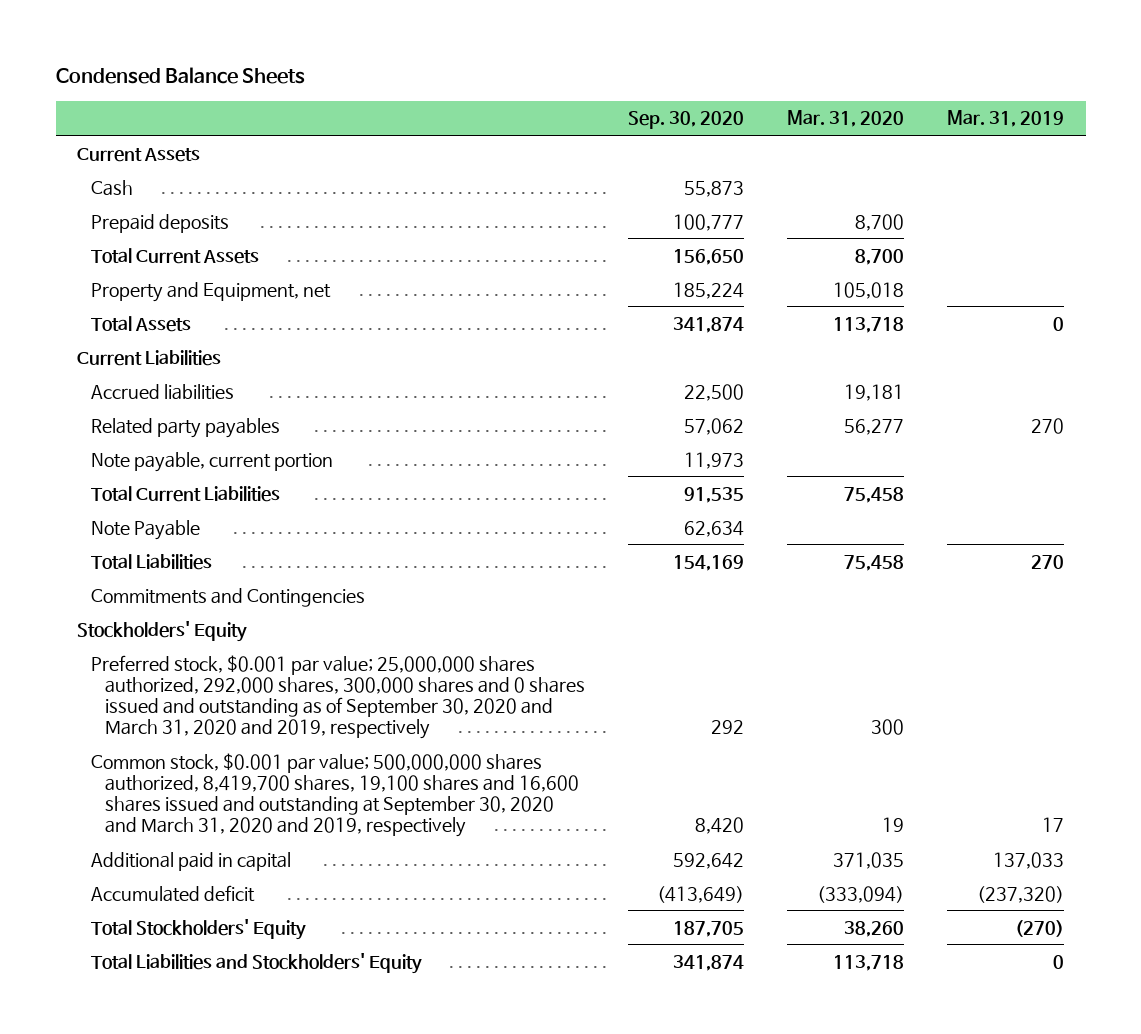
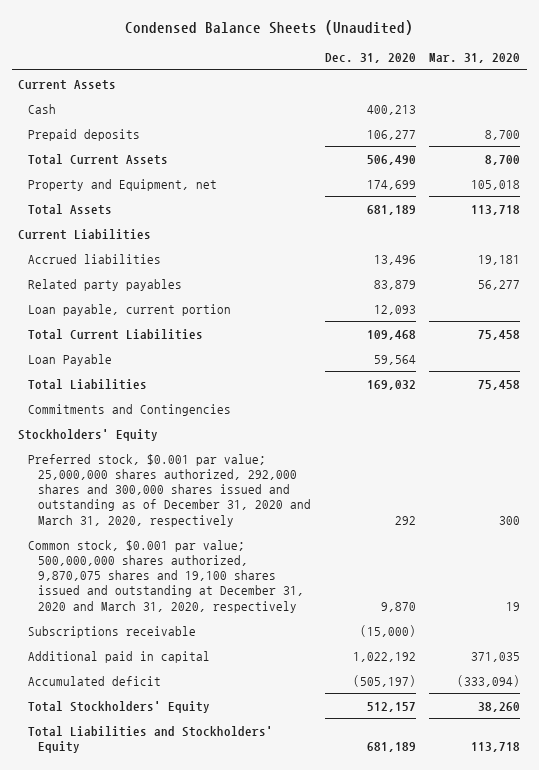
[55,67,305,85] Condensed Balance Sheets -> [125,19,414,35] Condensed Balance Sheets (Unaudited)
[628,111,745,130] Sep. 30, 2020 -> none
[947,110,1065,128] Mar. 31, 2019 -> none
none -> [324,53,416,64] Dec. 31, 2020
[91,451,334,472] Note payable, current portion -> [28,303,232,316] Loan payable, current portion
[91,519,201,540] Note Payable -> [28,353,113,366] Loan Payable
[91,654,586,740] Preferred stock, $0.001 par value; 25,000,000 shares authorized, 292,000 shares, 300,000 shares and 0 shares issued and outstanding as of September 30, 2020 and March 31, 2020 and 2019, respectively -> [28,453,312,527] Preferred stock, $0.001 par value; 25,000,000 shares authorized, 292,000 shares and 300,000 shares issued and outstanding as of December 31, 2020 and March 31, 2020, respectively
[91,752,580,838] Common stock, $0.001 par value; 500,000,000 shares authorized, 8,419,700 shares, 19,100 shares and 16,600 shares issued and outstanding at September 30, 2020 and March 31, 2020 and 2019, respectively -> [28,539,305,613] Common stock, $0.001 par value; 500,000,000 shares authorized, 9,870,075 shares and 19,100 shares issued and outstanding at December 31, 2020 and March 31, 2020, respectively
none -> [28,625,197,638] Subscriptions receivable

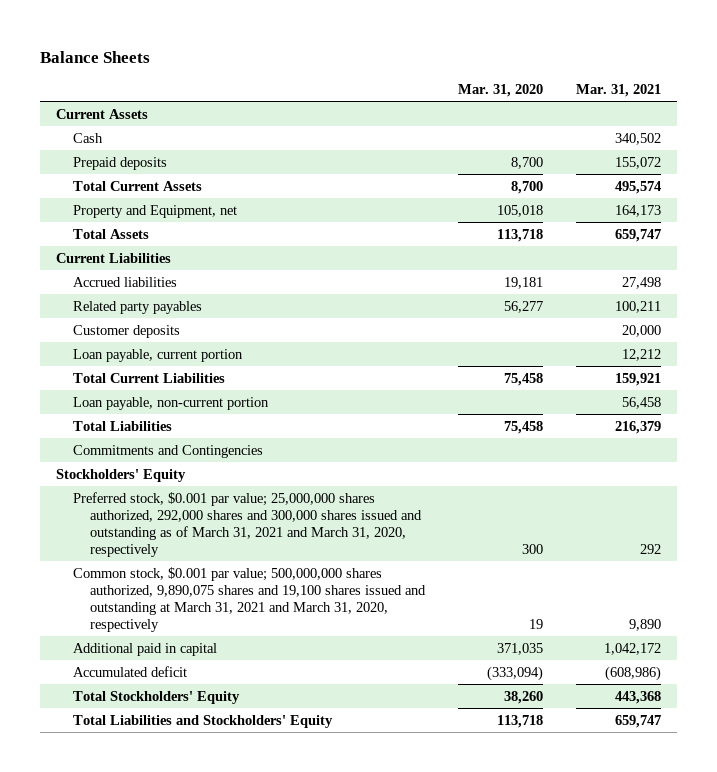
[125,19,414,35] Condensed Balance Sheets (Unaudited) -> [39,50,150,63] Balance Sheets
[324,53,416,64] Dec. 31, 2020 -> none
none -> [575,84,661,98] Mar. 31, 2021
none -> [73,324,181,338] Customer deposits
[28,353,113,366] Loan Payable -> none
none -> [73,396,270,410] Loan payable, non-current portion
[28,625,197,638] Subscriptions receivable -> none
[28,453,312,527] Preferred stock, $0.001 par value; 25,000,000 shares authorized, 292,000 shares and 300,000 shares issued and outstanding as of December 31, 2020 and March 31, 2020, respectively -> [73,491,423,557] Preferred stock, $0.001 par value; 25,000,000 shares authorized, 292,000 shares and 300,000 shares issued and outstanding as of March 31, 2021 and March 31, 2020, respectively
[28,539,305,613] Common stock, $0.001 par value; 500,000,000 shares authorized, 9,870,075 shares and 19,100 shares issued and outstanding at December 31, 2020 and March 31, 2020, respectively -> [73,566,427,632] Common stock, $0.001 par value; 500,000,000 shares authorized, 9,890,075 shares and 19,100 shares issued and outstanding at March 31, 2021 and March 31, 2020, respectively

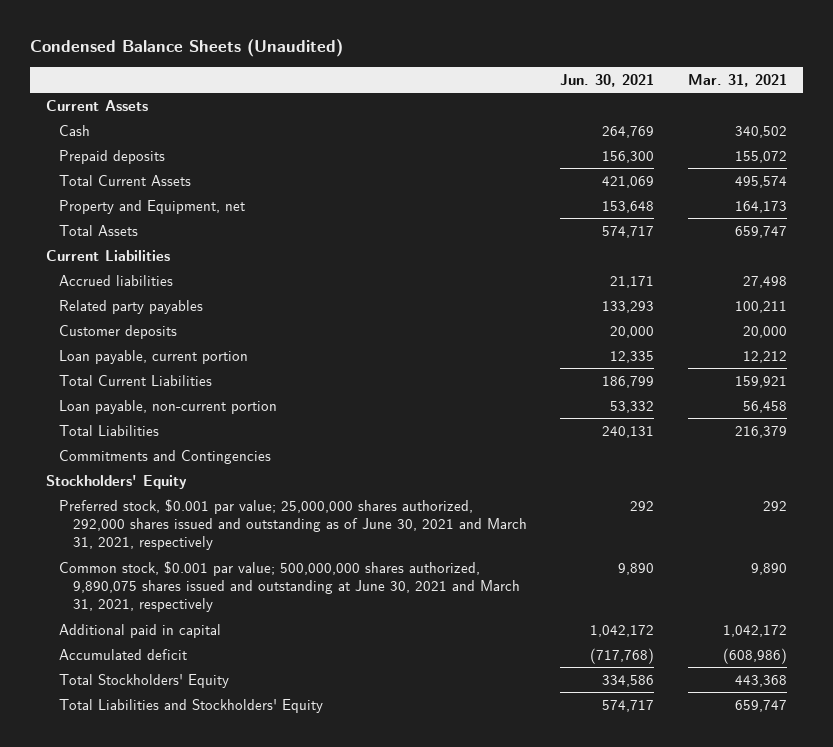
[39,50,150,63] Balance Sheets -> [29,39,343,58] Condensed Balance Sheets (Unaudited)
[458,84,544,98] Mar. 31, 2020 -> none
none -> [560,73,655,87] Jun. 30, 2021
[73,491,423,557] Preferred stock, $0.001 par value; 25,000,000 shares authorized, 292,000 shares and 300,000 shares issued and outstanding as of March 31, 2021 and March 31, 2020, respectively -> [59,498,527,551] Preferred stock, $0.001 par value; 25,000,000 shares authorized, 292,000 shares issued and outstanding as of June 30, 2021 and March 31, 2021, respectively
[73,566,427,632] Common stock, $0.001 par value; 500,000,000 shares authorized, 9,890,075 shares and 19,100 shares issued and outstanding at March 31, 2021 and March 31, 2020, respectively -> [59,560,520,613] Common stock, $0.001 par value; 500,000,000 shares authorized, 9,890,075 shares issued and outstanding at June 30, 2021 and March 31, 2021, respectively

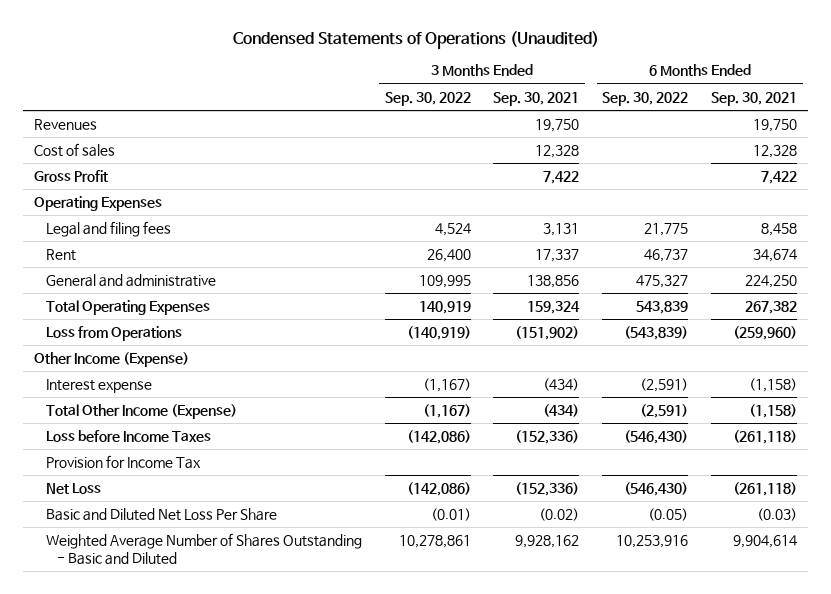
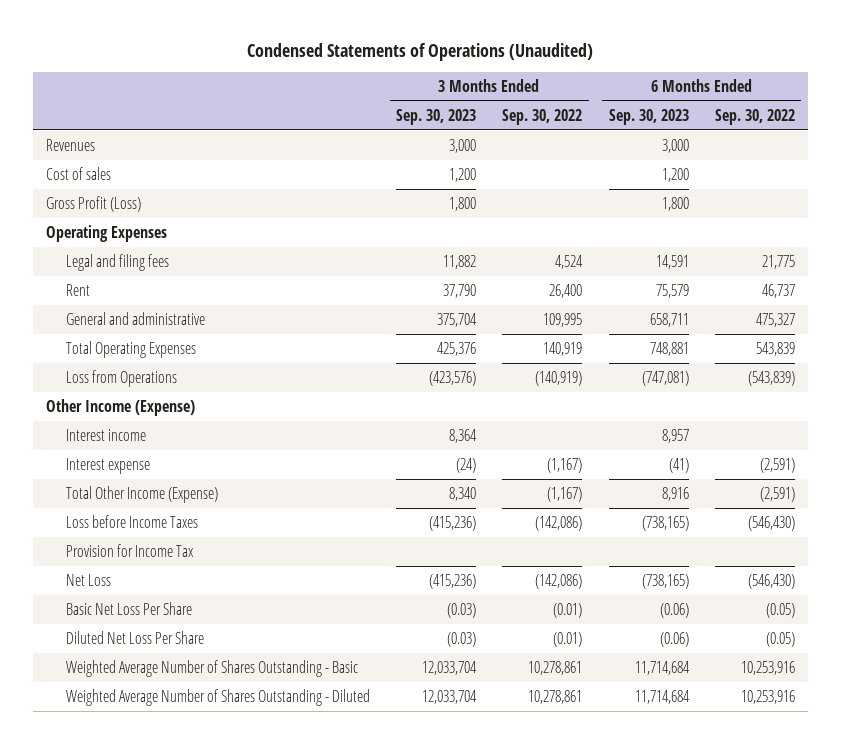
[493,91,580,106] Sep. 30, 2021 -> none
[710,91,797,106] Sep. 30, 2021 -> none
none -> [396,108,477,125] Sep. 30, 2023
none -> [608,108,689,125] Sep. 30, 2023
[34,170,109,183] Gross Profit -> [45,195,141,212] Gross Profit (Loss)
none -> [66,428,147,441] Interest income
[45,508,277,522] Basic and Diluted Net Loss Per Share -> [66,601,193,615] Basic Net Loss Per Share
none -> [66,630,205,644] Diluted Net Loss Per Share
[45,533,362,565] Weighted Average Number of Shares Outstanding - Basic and Diluted -> [66,659,359,677] Weighted Average Number of Shares Outstanding - Basic
none -> [66,688,371,706] Weighted Average Number of Shares Outstanding - Diluted

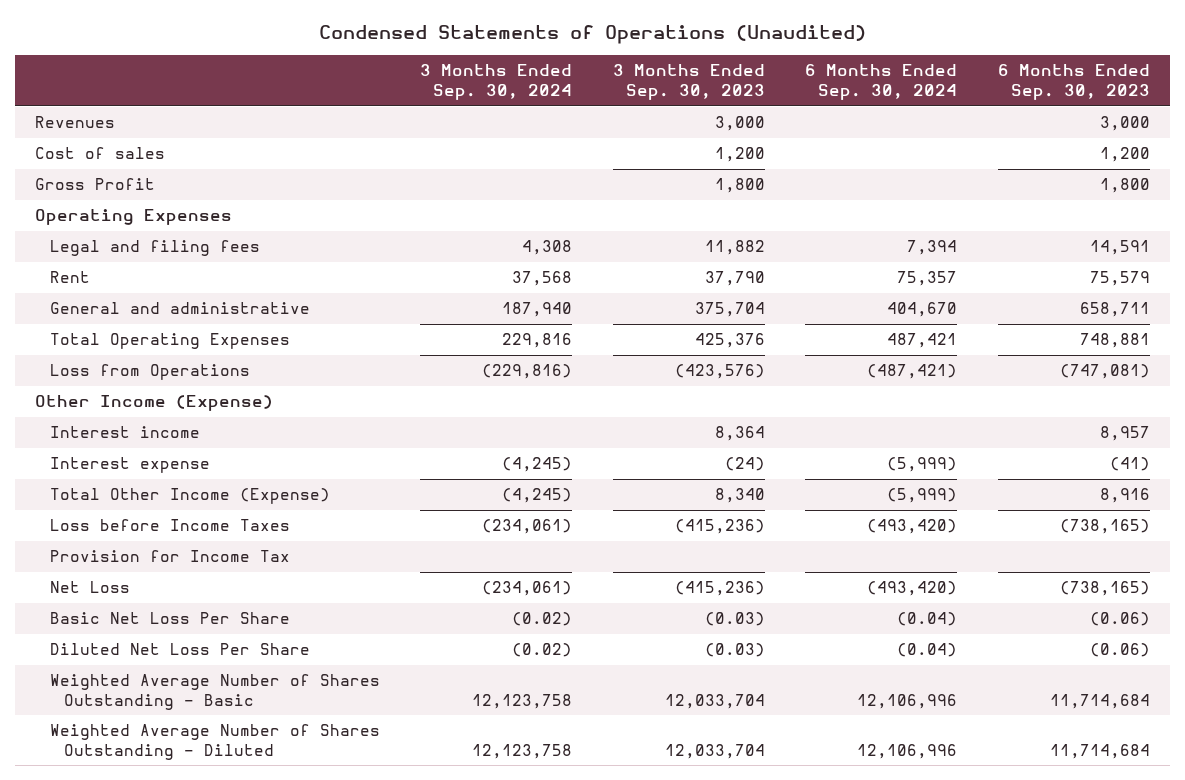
[502,108,583,125] Sep. 30, 2022 -> none
[714,108,795,125] Sep. 30, 2022 -> none
none -> [420,64,573,101] 3 Months Ended Sep. 30, 2024
none -> [805,64,958,101] 6 Months Ended Sep. 30, 2024
[45,195,141,212] Gross Profit (Loss) -> [35,178,156,191] Gross Profit

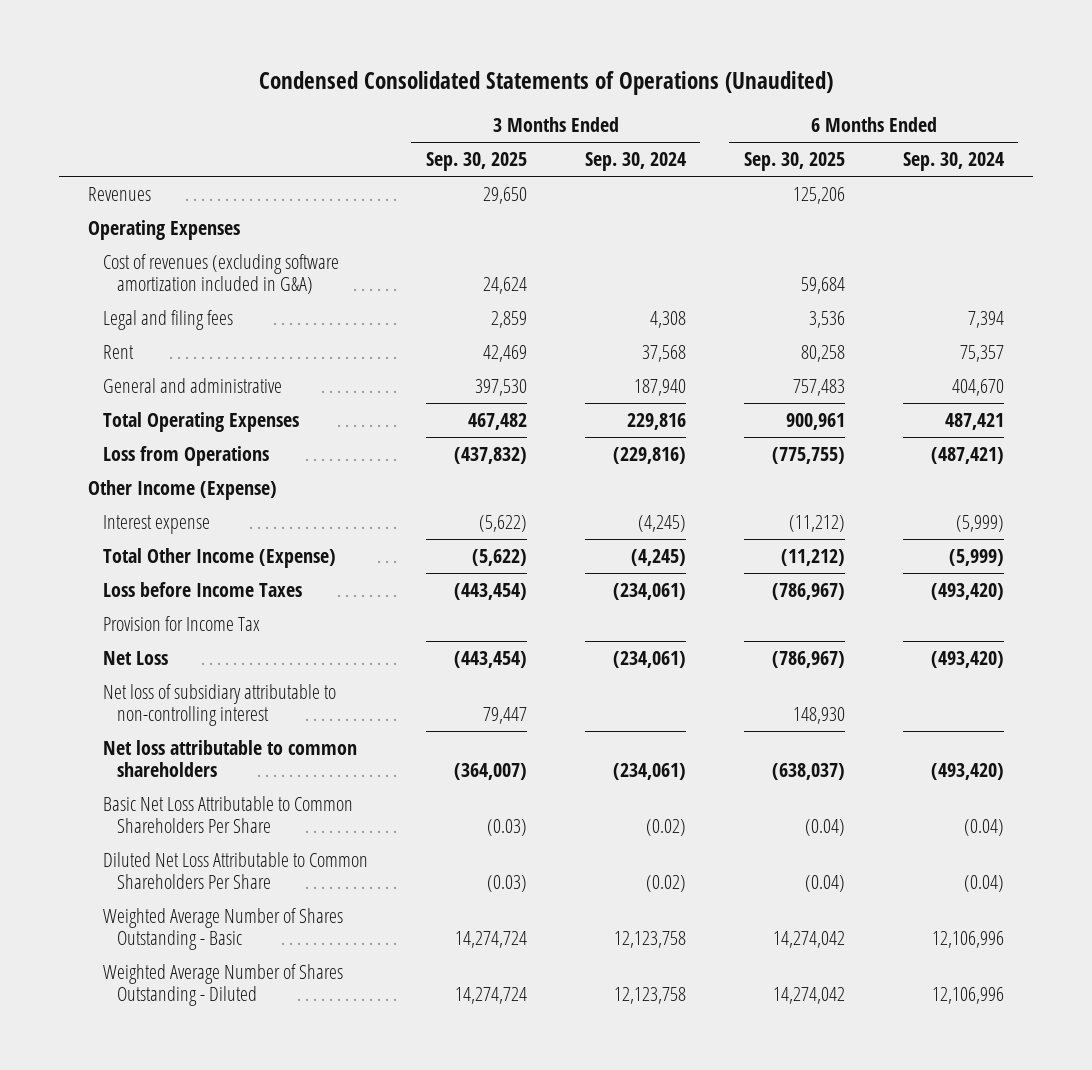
[318,25,866,45] Condensed Statements of Operations (Unaudited) -> [259,71,834,96] Condensed Consolidated Statements of Operations (Unaudited)
[612,64,765,101] 3 Months Ended Sep. 30, 2023 -> none
[997,64,1150,101] 6 Months Ended Sep. 30, 2023 -> none
none -> [425,152,527,172] Sep. 30, 2025
none -> [743,152,845,172] Sep. 30, 2025
[35,147,166,160] Cost of sales -> none
[35,178,156,191] Gross Profit -> none
none -> [102,253,339,295] Cost of revenues (excluding software amortization included in G&A)
[49,426,200,439] Interest income -> none
none -> [102,683,336,727] Net loss of subsidiary attributable to non-controlling interest
none -> [102,739,357,778] Net loss attributable to common shareholders
[49,612,290,625] Basic Net Loss Per Share -> [102,795,353,834] Basic Net Loss Attributable to Common Shareholders Per Share
[49,643,310,656] Diluted Net Loss Per Share -> [102,851,368,890] Diluted Net Loss Attributable to Common Shareholders Per Share

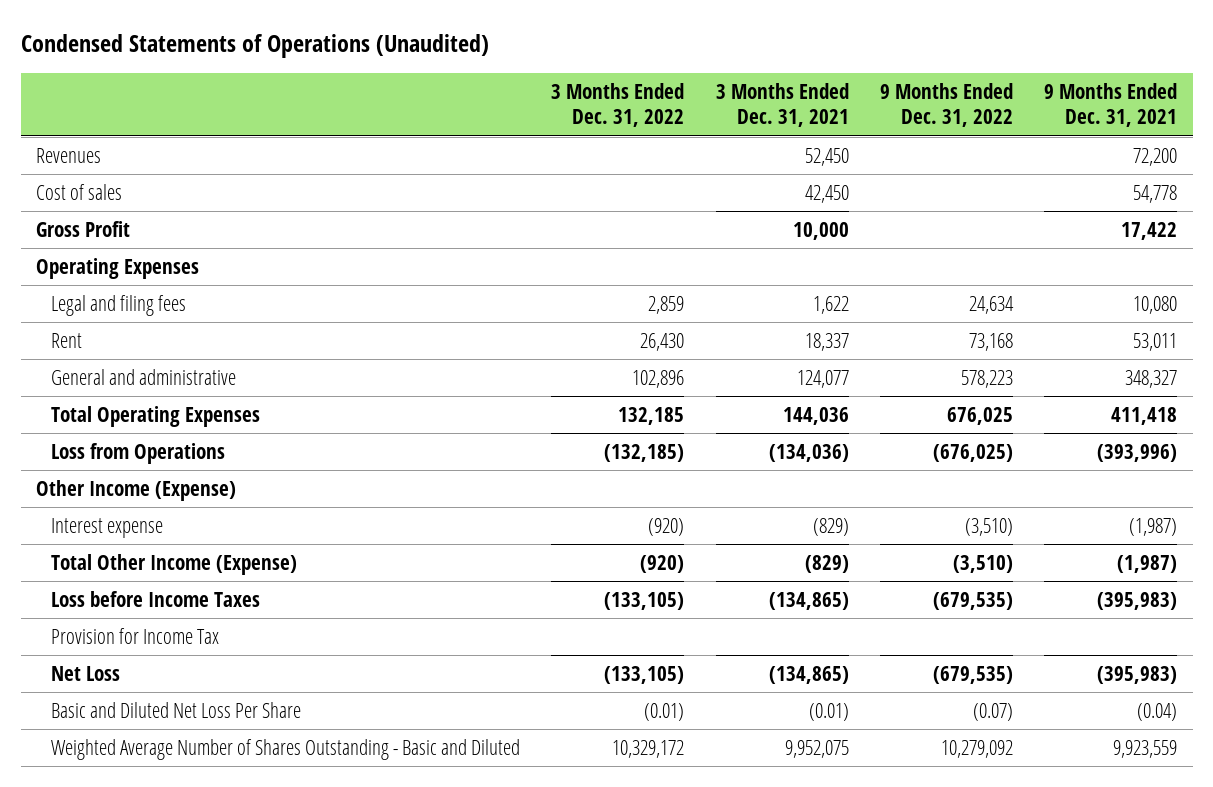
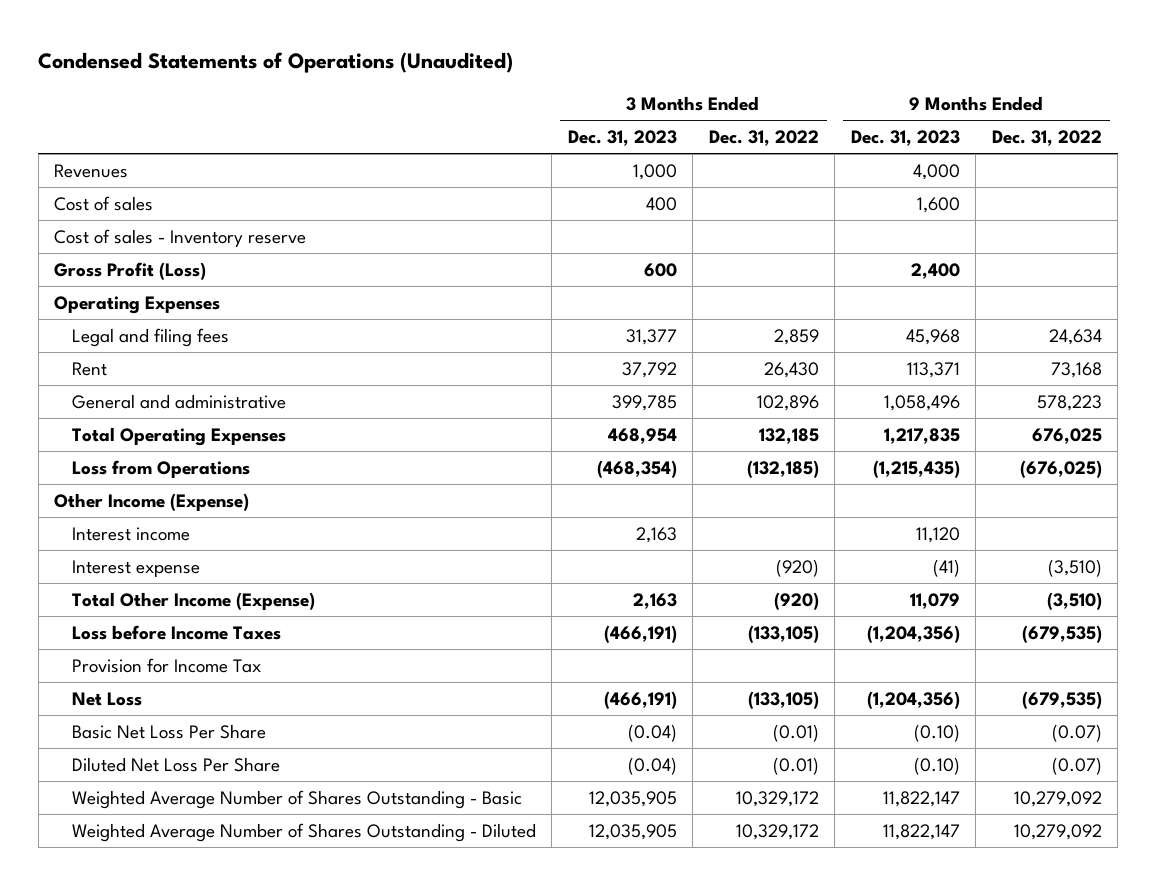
[715,82,849,128] 3 Months Ended Dec. 31, 2021 -> none
[1044,82,1178,128] 9 Months Ended Dec. 31, 2021 -> none
none -> [567,130,677,147] Dec. 31, 2023
none -> [850,130,960,147] Dec. 31, 2023
none -> [54,228,307,247] Cost of sales - Inventory reserve
[36,220,131,237] Gross Profit -> [54,261,207,280] Gross Profit (Loss)
none -> [71,526,190,541] Interest income
[51,701,302,718] Basic and Diluted Net Loss Per Share -> [71,723,266,739] Basic Net Loss Per Share
none -> [71,756,280,772] Diluted Net Loss Per Share
[51,738,521,760] Weighted Average Number of Shares Outstanding - Basic and Diluted -> [71,789,522,809] Weighted Average Number of Shares Outstanding - Basic
none -> [71,822,536,842] Weighted Average Number of Shares Outstanding - Diluted

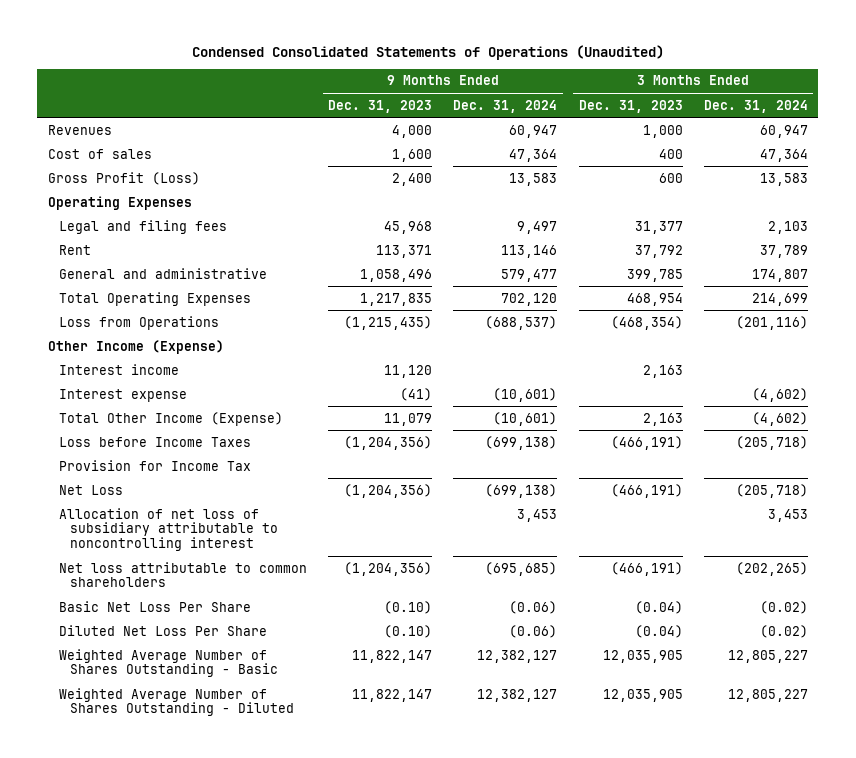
[38,51,514,73] Condensed Statements of Operations (Unaudited) -> [191,44,664,60] Condensed Consolidated Statements of Operations (Unaudited)
[708,130,819,147] Dec. 31, 2022 -> none
[991,130,1102,147] Dec. 31, 2022 -> none
none -> [453,99,558,113] Dec. 31, 2024
none -> [703,99,808,113] Dec. 31, 2024
[54,228,307,247] Cost of sales - Inventory reserve -> none
none -> [59,507,279,551] Allocation of net loss of subsidiary attributable to noncontrolling interest
none -> [59,561,308,588] Net loss attributable to common shareholders

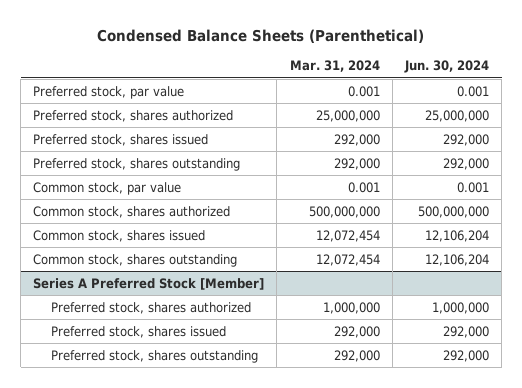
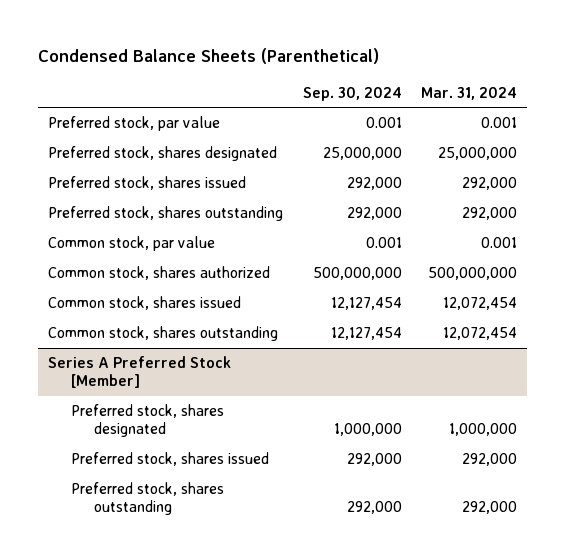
[403,60,489,74] Jun. 30, 2024 -> none
none -> [302,86,402,101] Sep. 30, 2024
[33,109,234,122] Preferred stock, shares authorized -> [48,146,278,162] Preferred stock, shares designated
[51,301,252,314] Preferred stock, shares authorized -> [71,404,225,438] Preferred stock, shares designated

